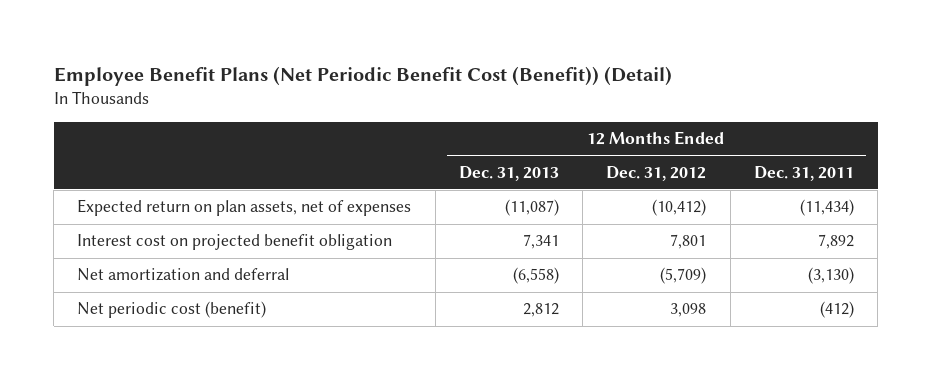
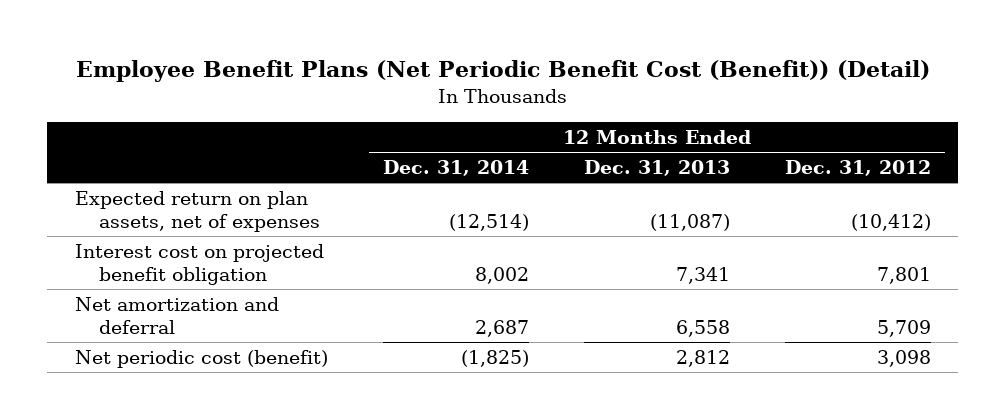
[753,165,854,181] Dec. 31, 2011 -> none
none -> [382,160,529,177] Dec. 31, 2014
[512,267,559,285] (6,558) -> [675,319,730,337] 6,558
[660,267,707,285] (5,709) -> [876,319,931,337] 5,709

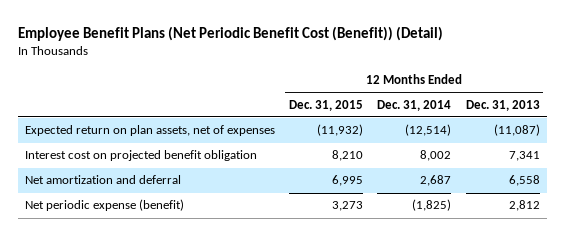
[784,160,931,177] Dec. 31, 2012 -> none
none -> [289,99,364,111] Dec. 31, 2015
[74,350,328,369] Net periodic cost (benefit) -> [24,199,184,212] Net periodic expense (benefit)

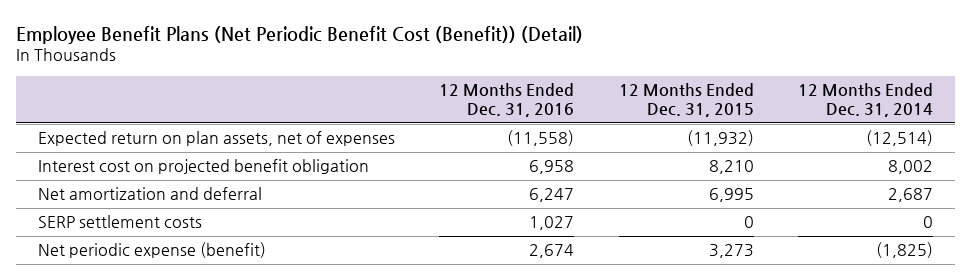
[465,99,540,111] Dec. 31, 2013 -> none
none -> [439,82,575,118] 12 Months Ended Dec. 31, 2016
none -> [37,215,202,229] SERP settlement costs

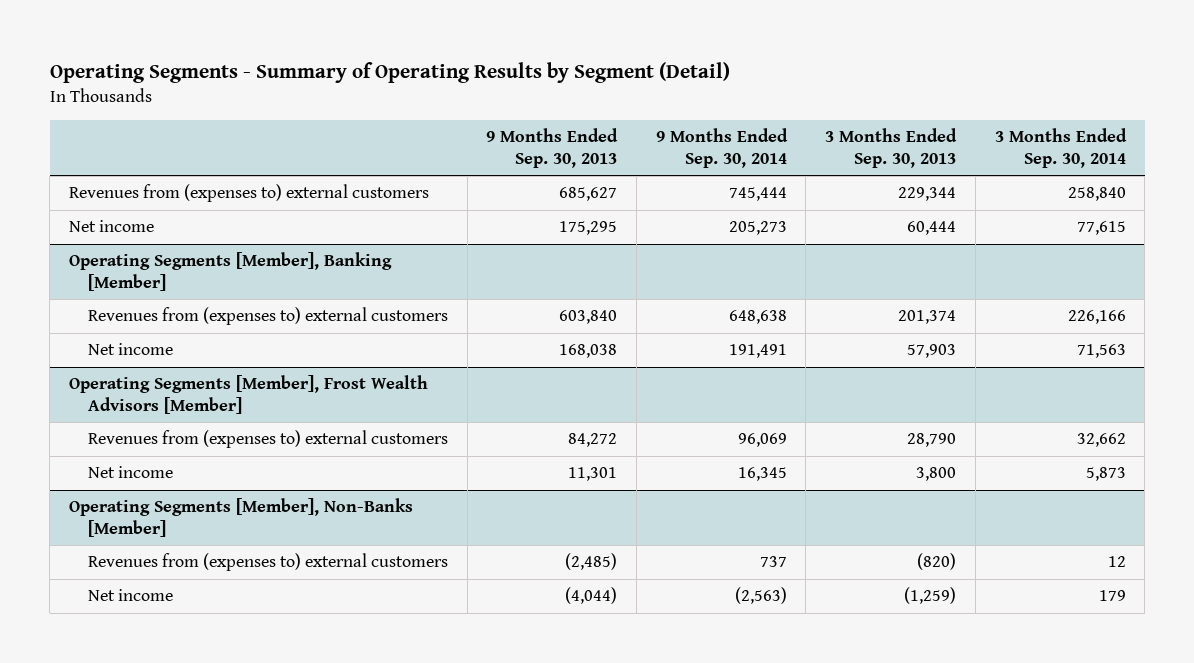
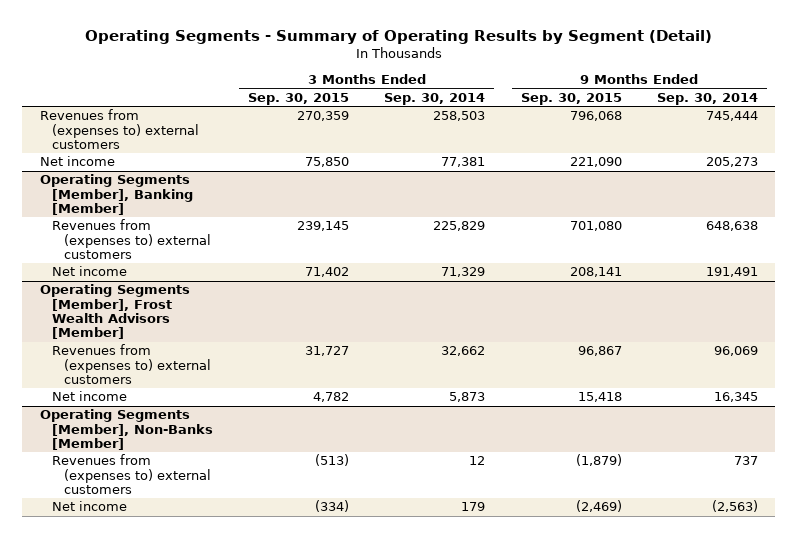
[486,128,619,168] 9 Months Ended Sep. 30, 2013 -> none
[825,128,958,168] 3 Months Ended Sep. 30, 2013 -> none
none -> [248,92,350,105] Sep. 30, 2015
none -> [520,92,622,105] Sep. 30, 2015
[1067,187,1126,202] 258,840 -> [433,111,486,122] 258,503
[1076,221,1126,236] 77,615 -> [441,157,486,168] 77,381
[1067,310,1126,325] 226,166 -> [433,221,486,232] 225,829
[1076,344,1126,359] 71,563 -> [441,267,486,278] 71,329

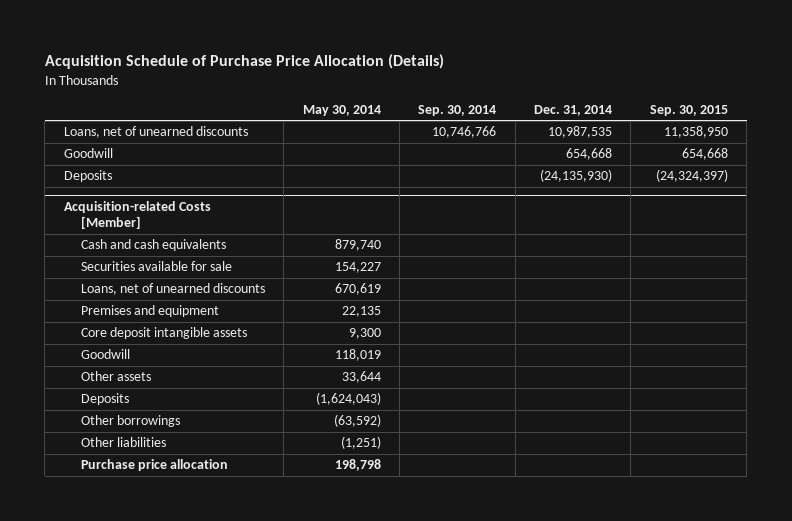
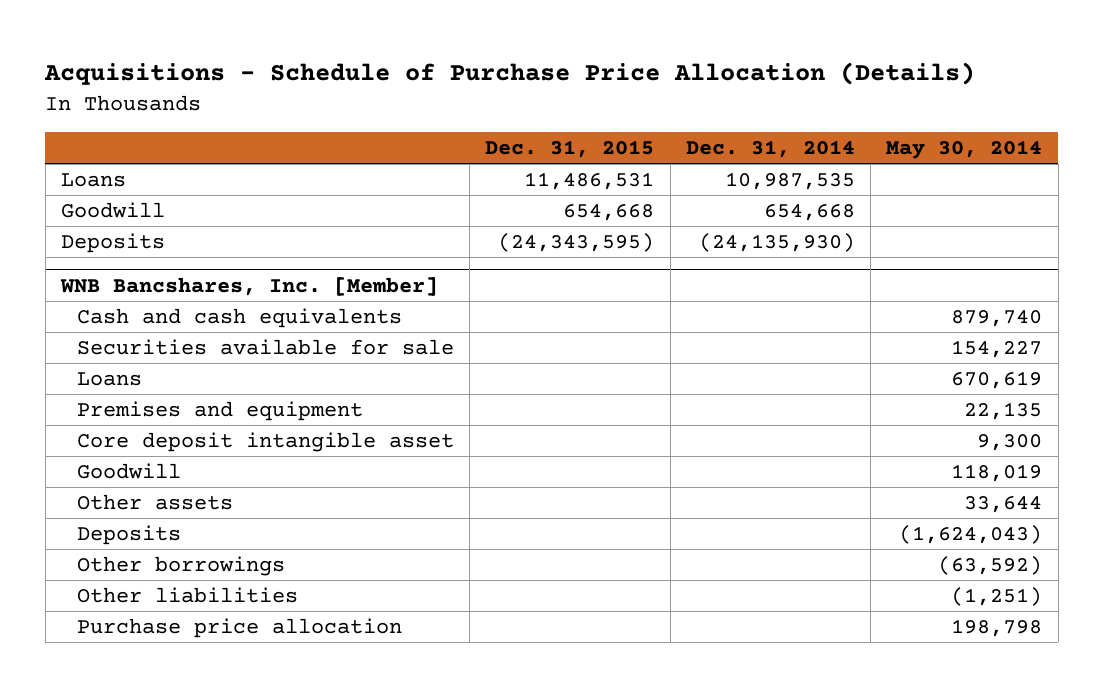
[44,54,444,70] Acquisition Schedule of Purchase Price Allocation (Details) -> [44,61,976,85] Acquisitions - Schedule of Purchase Price Allocation (Details)
[418,104,497,116] Sep. 30, 2014 -> none
[649,104,728,116] Sep. 30, 2015 -> none
none -> [485,140,655,159] Dec. 31, 2015
[63,126,248,139] Loans, net of unearned discounts -> [61,173,127,188] Loans
[63,200,211,230] Acquisition-related Costs [Member] -> [60,277,439,297] WNB Bancshares, Inc. [Member]
[81,283,266,296] Loans, net of unearned discounts -> [76,372,142,387] Loans
[81,327,248,340] Core deposit intangible assets -> [76,432,454,453] Core deposit intangible asset

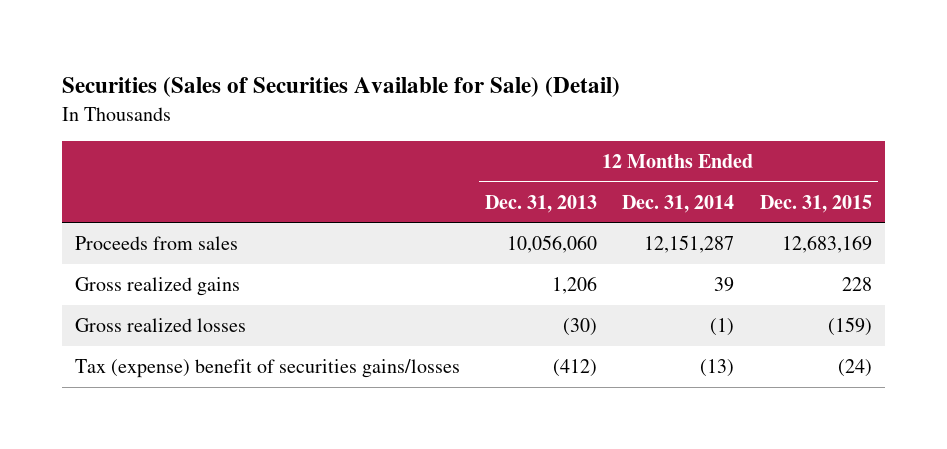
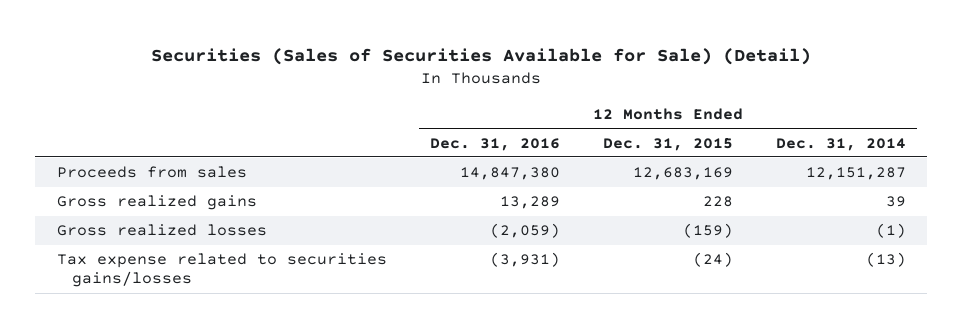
[485,194,598,213] Dec. 31, 2013 -> none
none -> [429,137,560,151] Dec. 31, 2016
[74,359,460,379] Tax (expense) benefit of securities gains/losses -> [56,253,387,288] Tax expense related to securities gains/losses

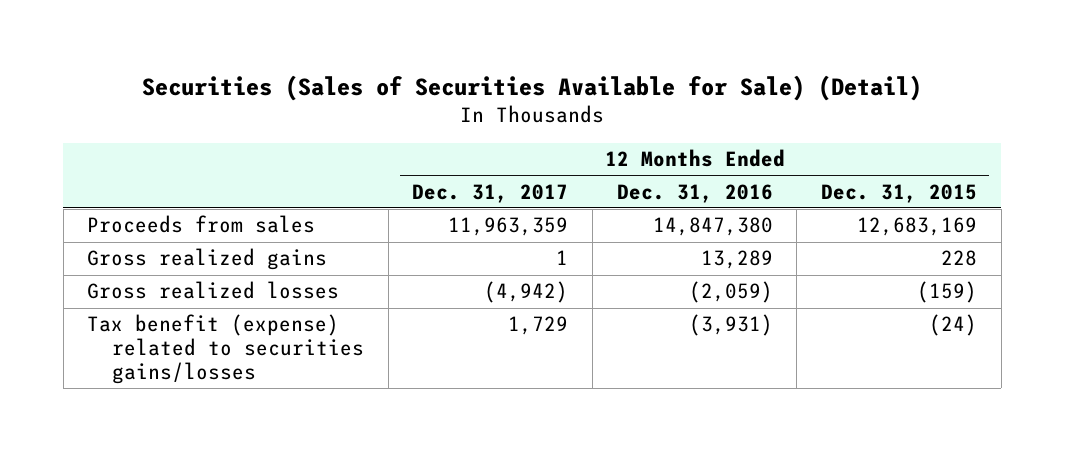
[775,137,906,151] Dec. 31, 2014 -> none
none -> [412,183,569,203] Dec. 31, 2017
[56,253,387,288] Tax expense related to securities gains/losses -> [87,314,365,384] Tax benefit (expense) related to securities gains/losses

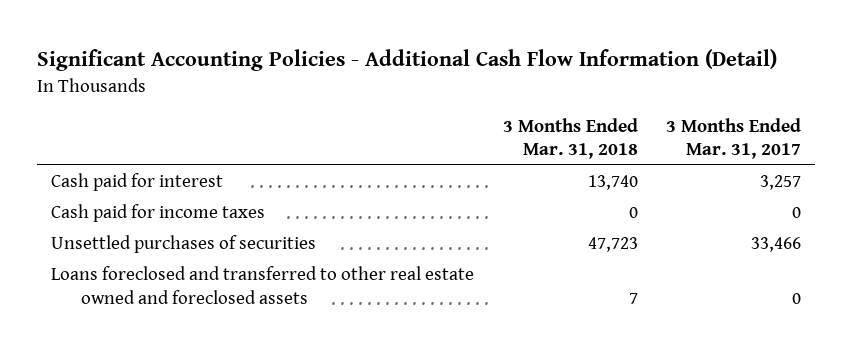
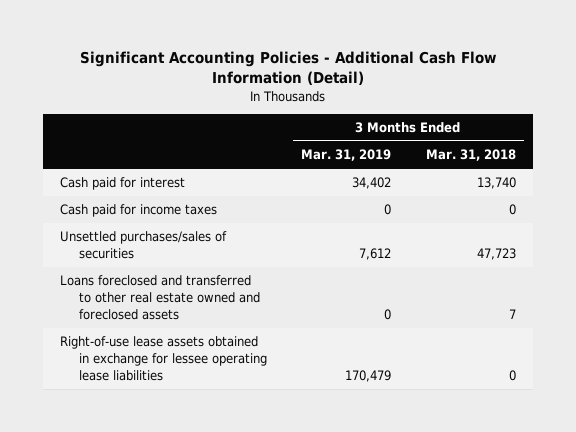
[666,117,802,160] 3 Months Ended Mar. 31, 2017 -> none
none -> [301,149,392,162] Mar. 31, 2019
[51,235,317,254] Unsettled purchases of securities -> [60,231,228,260] Unsettled purchases/sales of securities
none -> [60,336,267,382] Right-of-use lease assets obtained in exchange for lessee operating lease liabilities

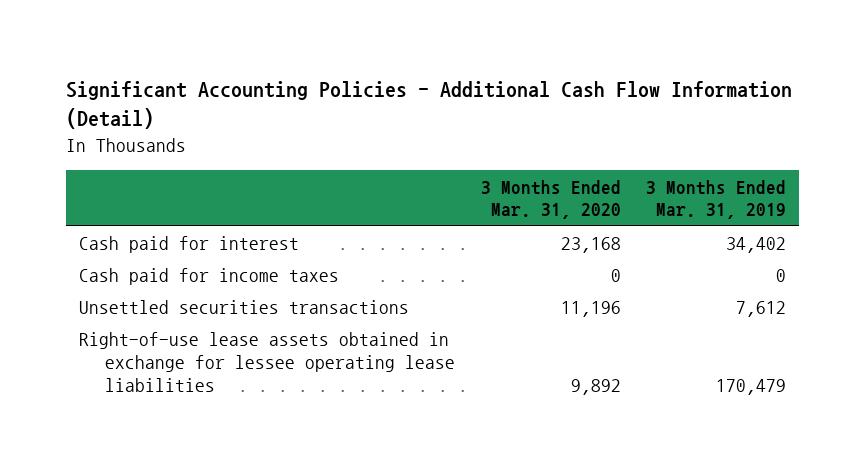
[425,149,516,162] Mar. 31, 2018 -> none
none -> [480,179,621,220] 3 Months Ended Mar. 31, 2020
[60,275,260,321] Loans foreclosed and transferred to other real estate owned and foreclosed assets -> none
[60,231,228,260] Unsettled purchases/sales of securities -> [79,300,410,315] Unsettled securities transactions

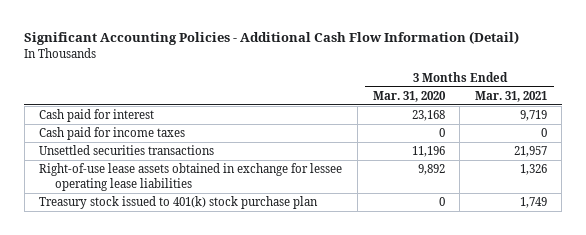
[646,179,787,220] 3 Months Ended Mar. 31, 2019 -> none
none -> [474,91,547,103] Mar. 31, 2021
none -> [39,196,319,210] Treasury stock issued to 401(k) stock purchase plan

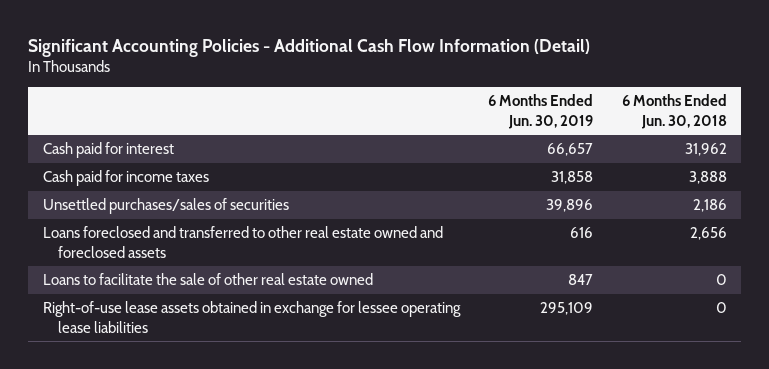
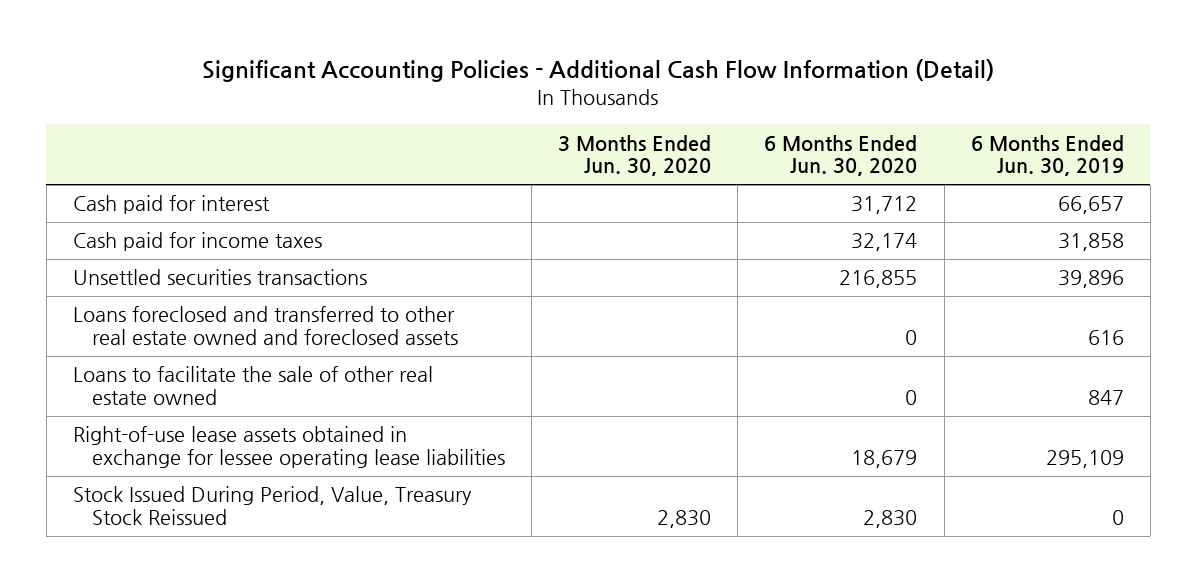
[621,94,727,129] 6 Months Ended Jun. 30, 2018 -> none
none -> [557,134,711,177] 3 Months Ended Jun. 30, 2020
none -> [764,134,918,177] 6 Months Ended Jun. 30, 2020
[42,198,289,215] Unsettled purchases/sales of securities -> [73,269,368,286] Unsettled securities transactions
none -> [73,486,473,526] Stock Issued During Period, Value, Treasury Stock Reissued

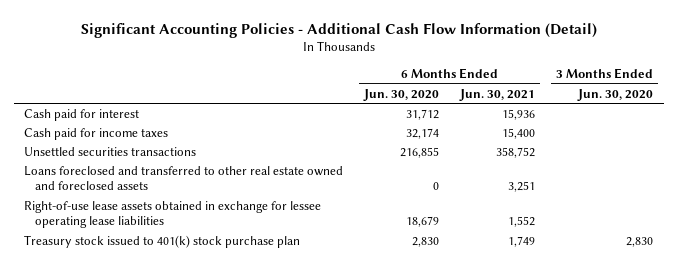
[970,134,1124,177] 6 Months Ended Jun. 30, 2019 -> none
none -> [459,88,536,101] Jun. 30, 2021
[73,366,434,406] Loans to facilitate the sale of other real estate owned -> none
[73,486,473,526] Stock Issued During Period, Value, Treasury Stock Reissued -> [24,234,301,248] Treasury stock issued to 401(k) stock purchase plan

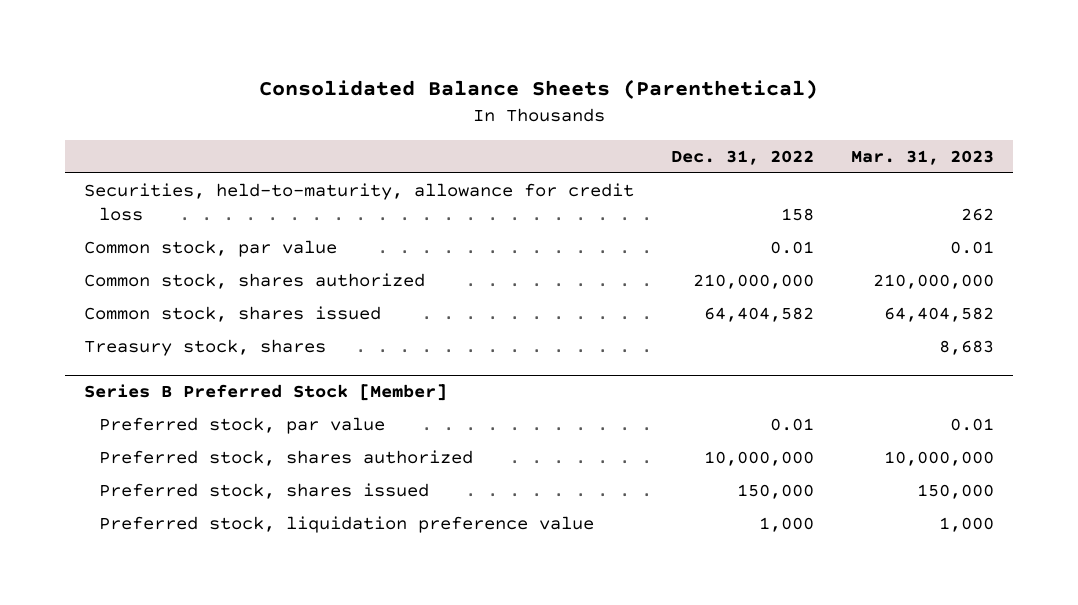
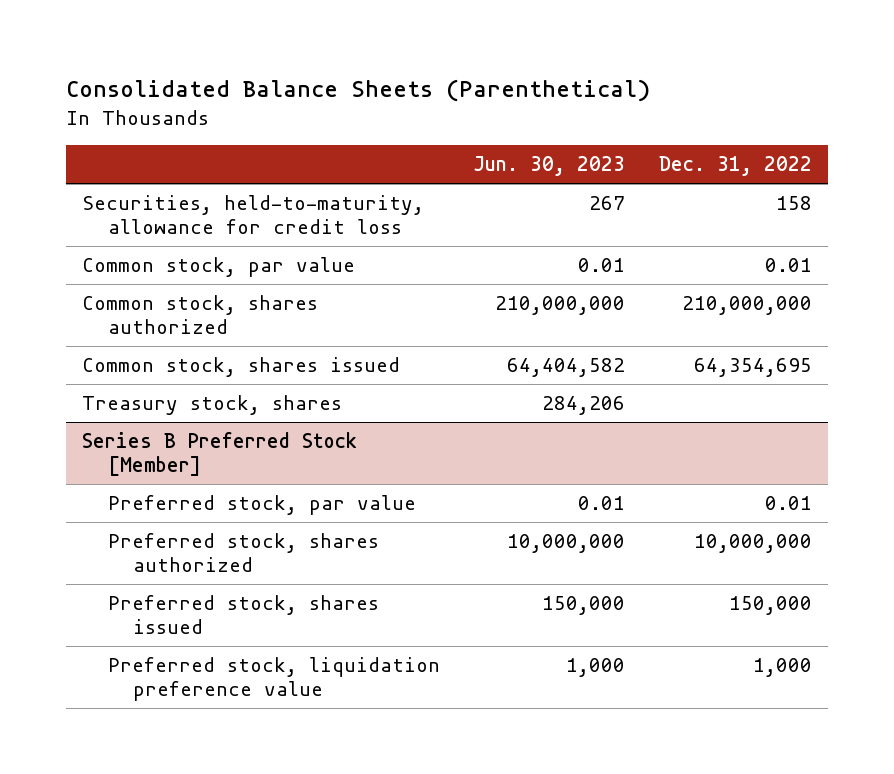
[851,149,995,165] Mar. 31, 2023 -> none
none -> [473,156,626,177] Jun. 30, 2023
[704,307,815,323] 64,404,582 -> [693,358,812,378] 64,354,695

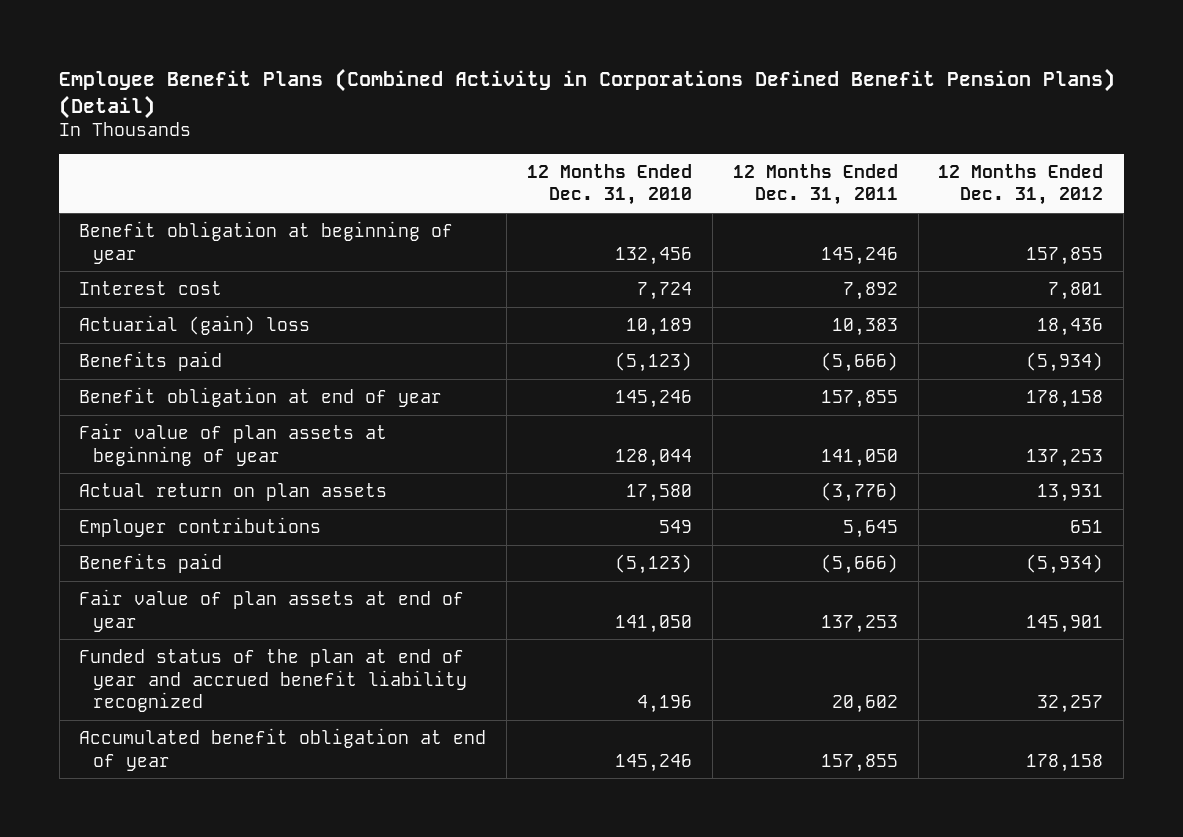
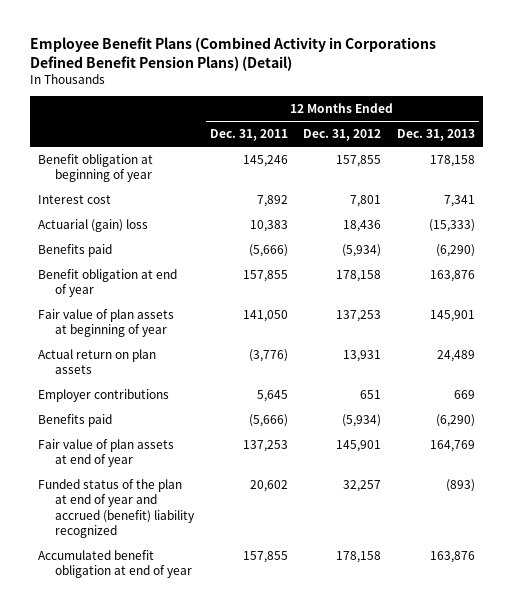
[527,163,693,206] 12 Months Ended Dec. 31, 2010 -> none
none -> [397,129,476,142] Dec. 31, 2013
[79,648,467,713] Funded status of the plan at end of year and accrued benefit liability recognized -> [38,478,195,539] Funded status of the plan at end of year and accrued (benefit) liability recognized

